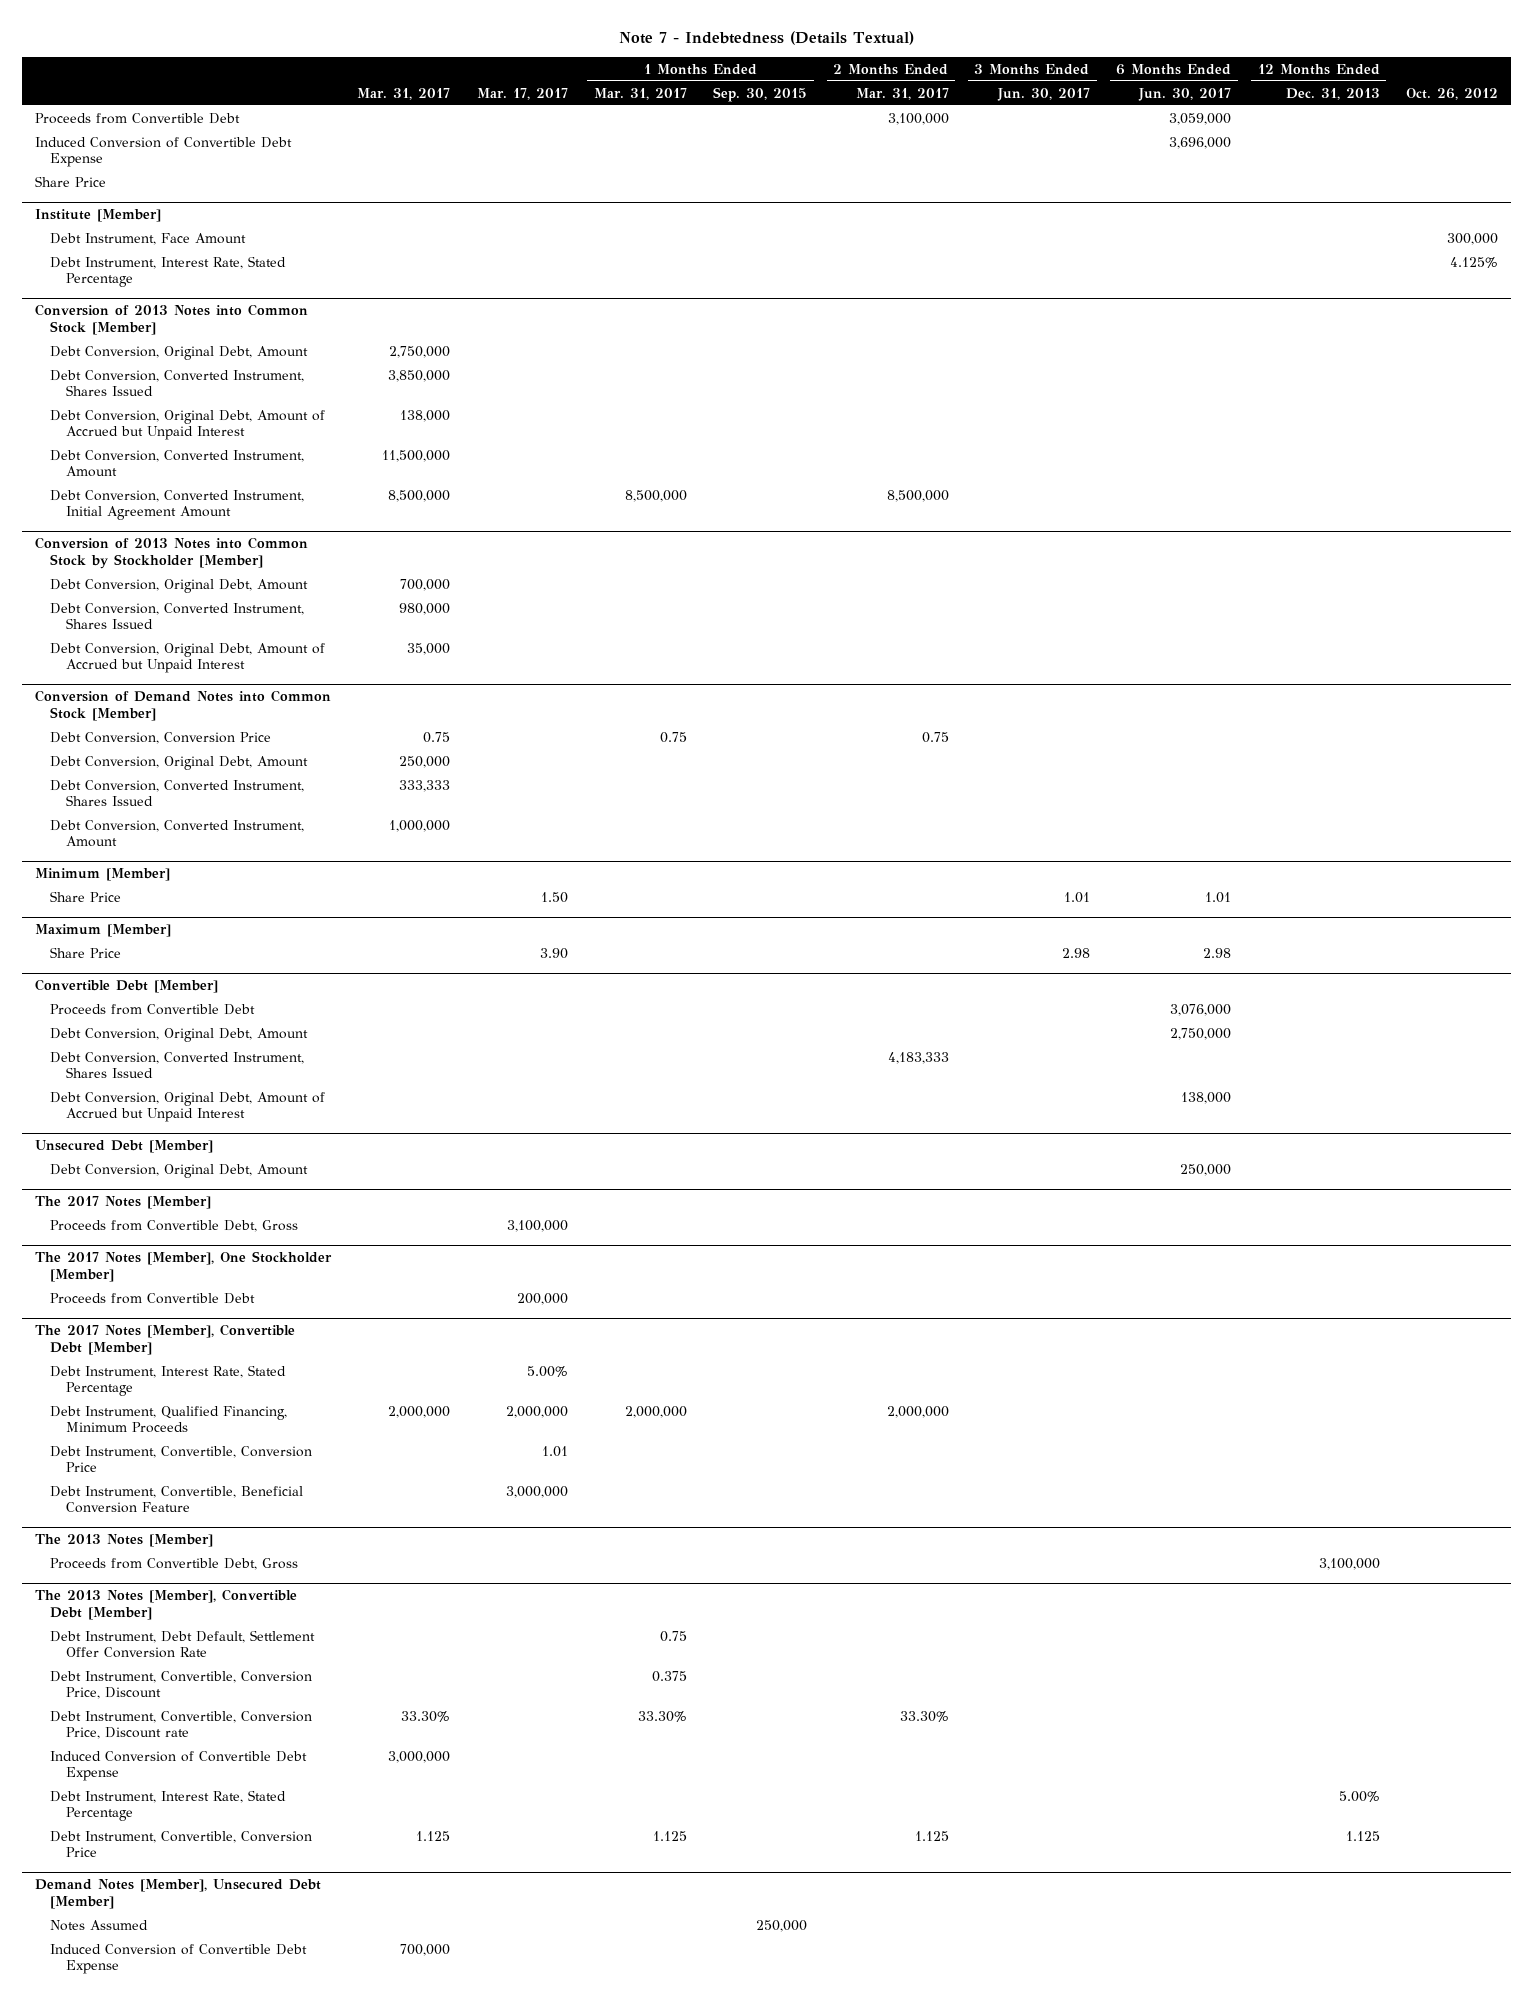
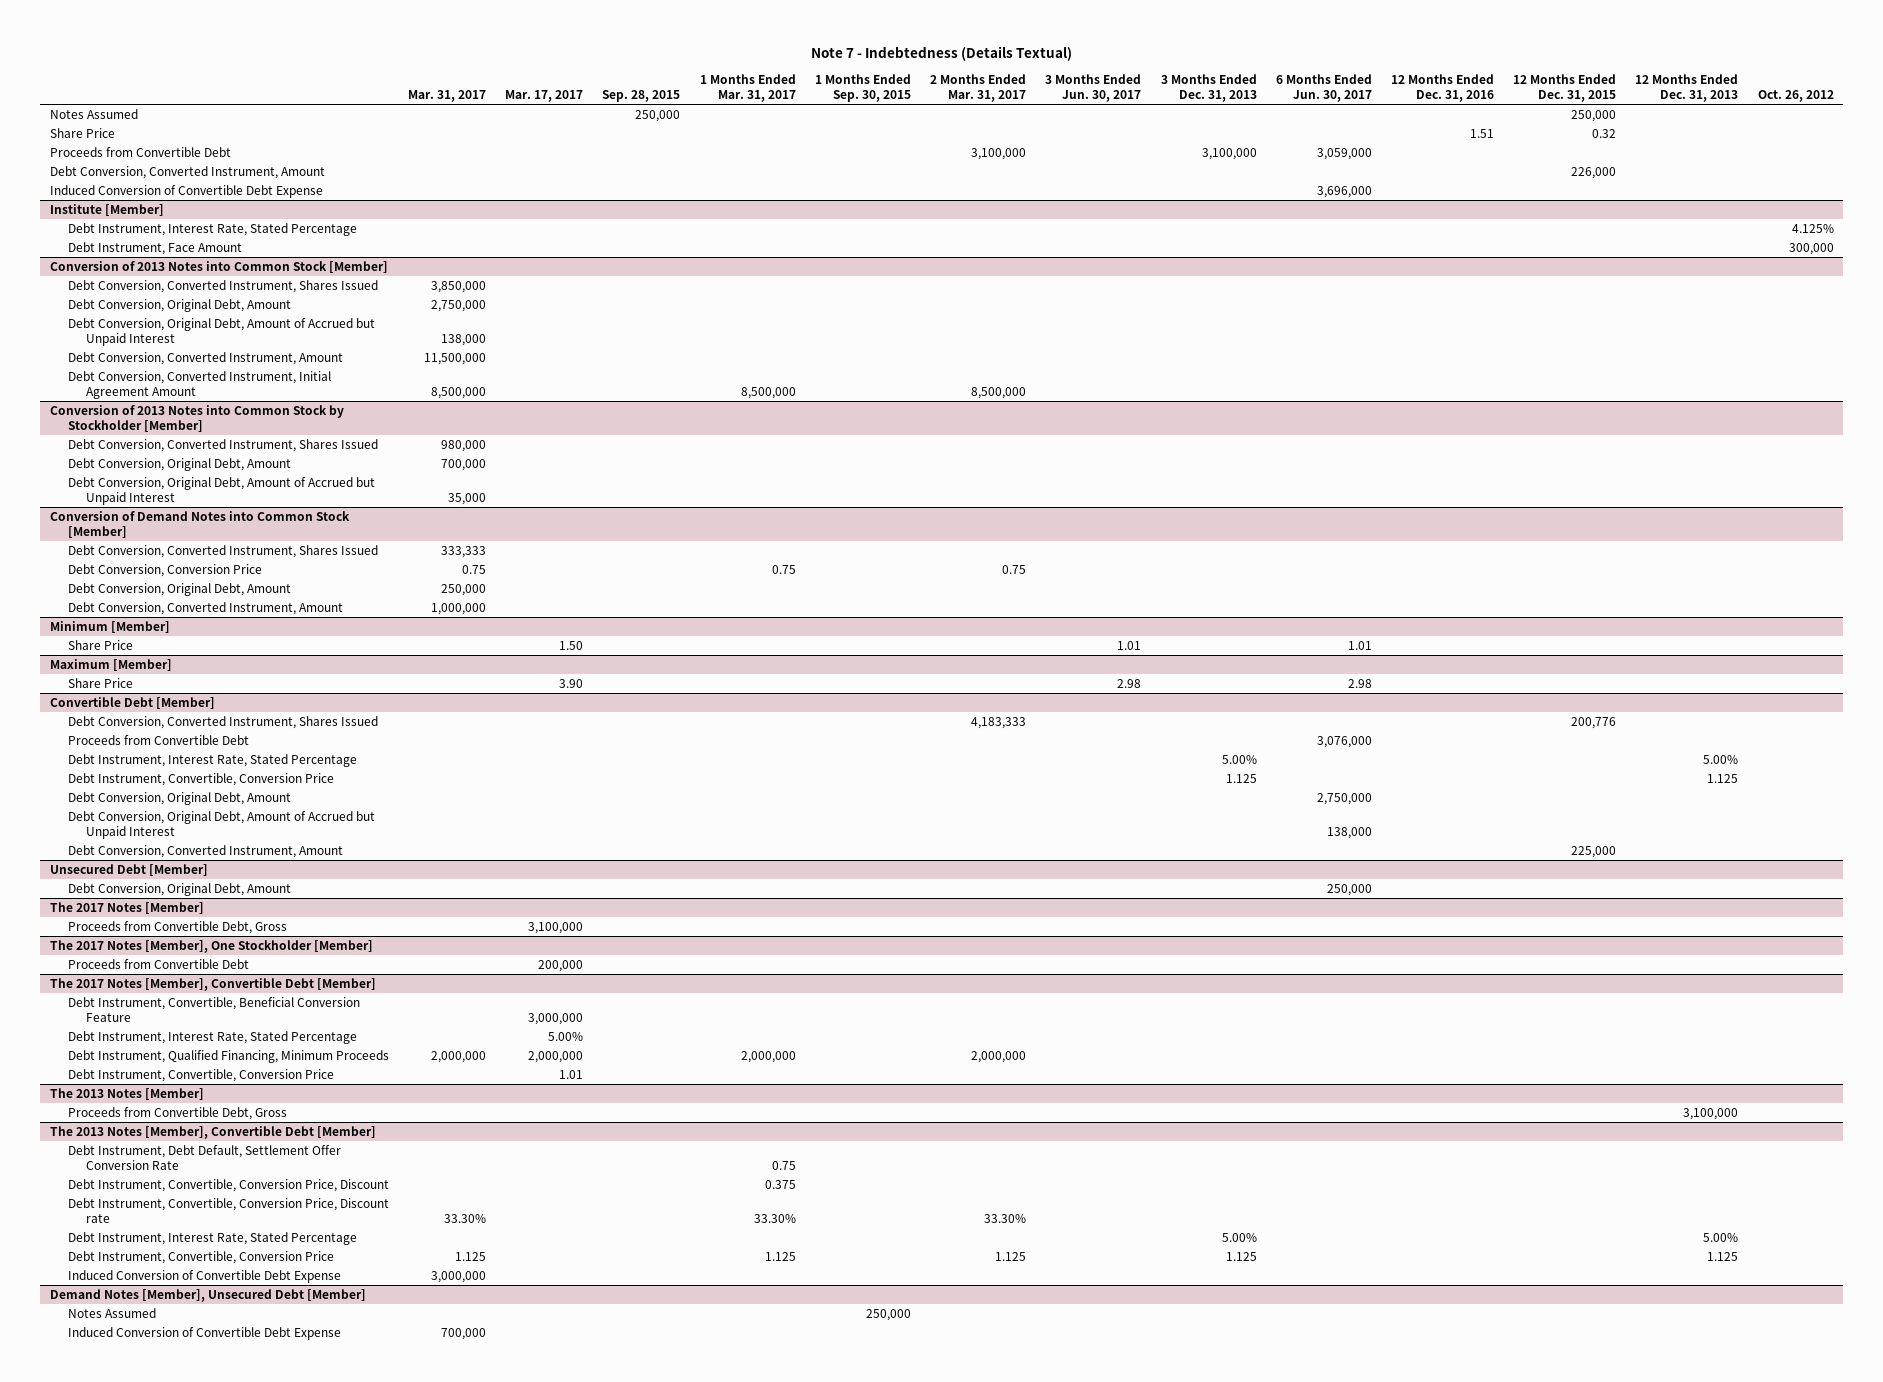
none -> [602,90,681,103] Sep. 28, 2015
none -> [1160,74,1257,103] 3 Months Ended Dec. 31, 2013
none -> [1390,74,1494,103] 12 Months Ended Dec. 31, 2016
none -> [1513,74,1617,103] 12 Months Ended Dec. 31, 2015
none -> [49,108,138,119] Notes Assumed
[34,175,106,187] Share Price -> [49,127,115,138] Share Price
none -> [49,165,325,179] Debt Conversion, Converted Instrument, Amount
[50,232,247,245] Debt Instrument, Face Amount -> [67,241,242,255] Debt Instrument, Face Amount
[50,345,309,360] Debt Conversion, Original Debt, Amount -> [67,298,291,312] Debt Conversion, Original Debt, Amount
[50,578,309,593] Debt Conversion, Original Debt, Amount -> [67,457,291,471] Debt Conversion, Original Debt, Amount
[50,779,305,807] Debt Conversion, Converted Instrument, Shares Issued -> [67,544,378,558] Debt Conversion, Converted Instrument, Shares Issued
[50,1051,305,1079] Debt Conversion, Converted Instrument, Shares Issued -> [67,715,378,729] Debt Conversion, Converted Instrument, Shares Issued
none -> [67,753,357,767] Debt Instrument, Interest Rate, Stated Percentage
none -> [67,772,334,786] Debt Instrument, Convertible, Conversion Price
none -> [67,844,343,858] Debt Conversion, Converted Instrument, Amount
[50,1485,304,1514] Debt Instrument, Convertible, Beneficial Conversion Feature -> [67,996,360,1022] Debt Instrument, Convertible, Beneficial Conversion Feature
[50,1750,308,1782] Induced Conversion of Convertible Debt Expense -> [67,1269,341,1283] Induced Conversion of Convertible Debt Expense

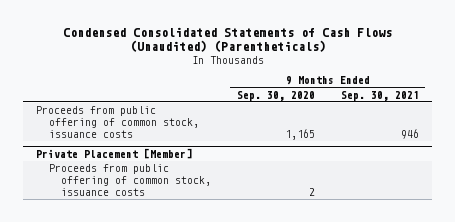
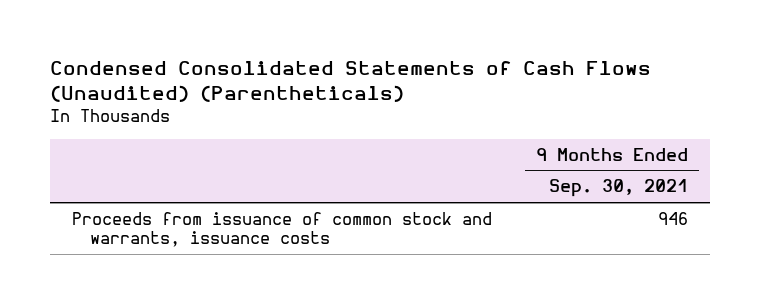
[236,90,315,101] Sep. 30, 2020 -> none
[36,148,193,160] Private Placement [Member] -> none
[48,164,211,196] Proceeds from public offering of common stock, issuance costs -> none
[36,106,199,138] Proceeds from public offering of common stock, issuance costs -> [72,212,493,247] Proceeds from issuance of common stock and warrants, issuance costs

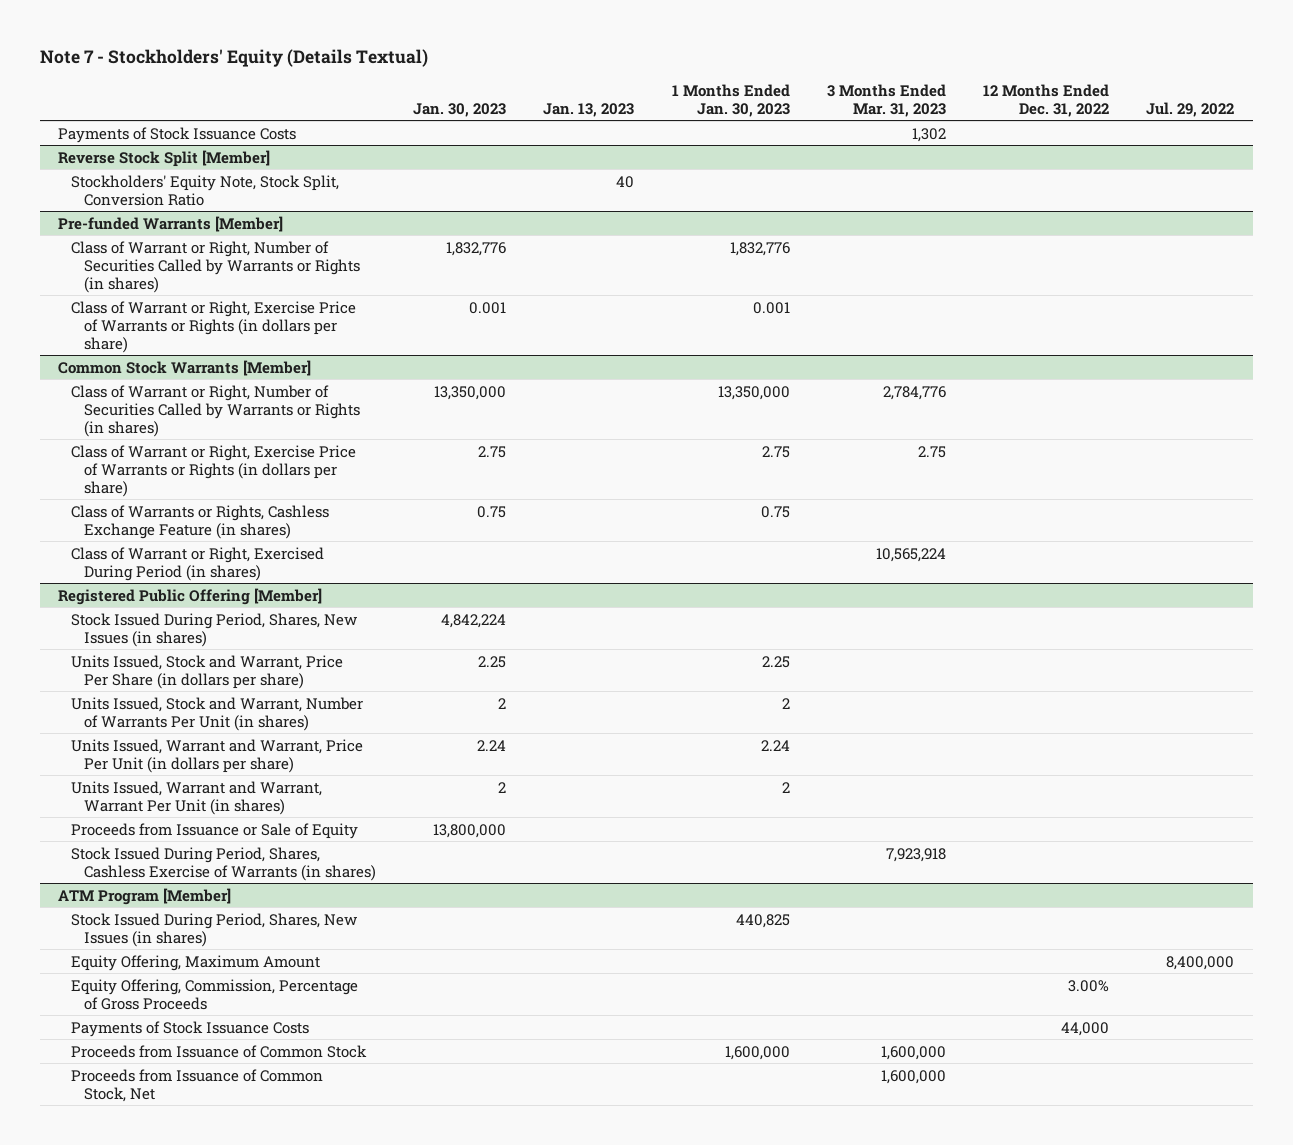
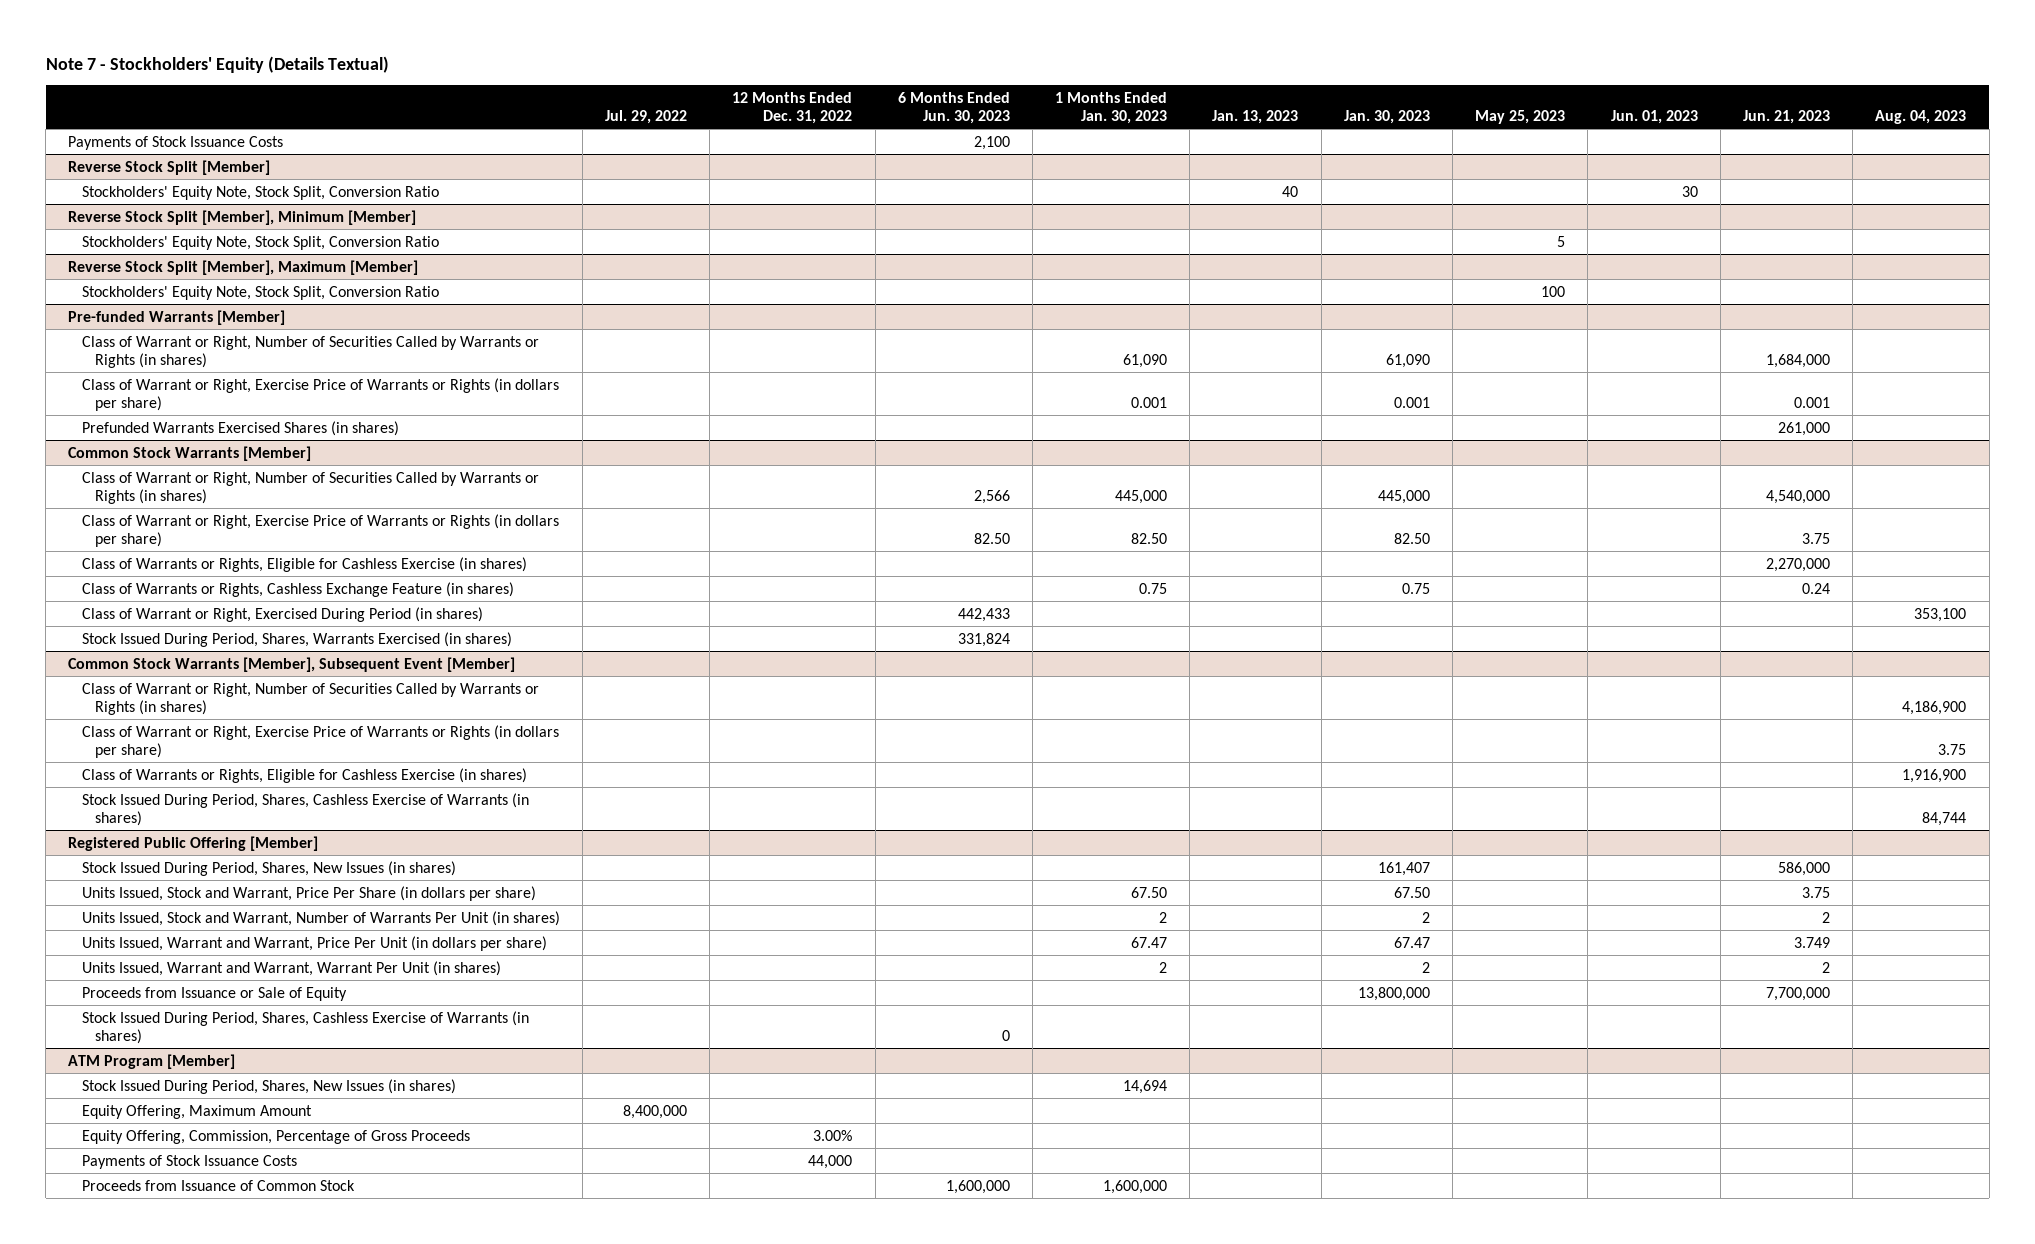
[826,83,946,117] 3 Months Ended Mar. 31, 2023 -> none
none -> [897,91,1010,124] 6 Months Ended Jun. 30, 2023
none -> [1475,109,1566,124] May 25, 2023
none -> [1610,109,1698,124] Jun. 01, 2023
none -> [1742,109,1830,124] Jun. 21, 2023
none -> [1875,109,1967,124] Aug. 04, 2023
none -> [68,209,417,225] Reverse Stock Split [Member], Minimum [Member]
none -> [81,235,439,250] Stockholders' Equity Note, Stock Split, Conversion Ratio
none -> [68,259,419,275] Reverse Stock Split [Member], Maximum [Member]
none -> [81,285,439,300] Stockholders' Equity Note, Stock Split, Conversion Ratio
[445,241,506,256] 1,832,776 -> [1385,353,1430,368] 61,090
[729,241,790,256] 1,832,776 -> [1123,353,1168,368] 61,090
none -> [81,420,399,436] Prefunded Warrants Exercised Shares (in shares)
[433,385,506,400] 13,350,000 -> [1377,489,1430,504] 445,000
[717,385,790,400] 13,350,000 -> [1115,489,1168,504] 445,000
[477,445,506,458] 2.75 -> [1393,532,1430,544] 82.50
[761,445,790,458] 2.75 -> [1131,532,1168,544] 82.50
none -> [81,556,527,572] Class of Warrants or Rights, Eligible for Cashless Exercise (in shares)
none -> [81,631,512,647] Stock Issued During Period, Shares, Warrants Exercised (in shares)
none -> [68,656,516,672] Common Stock Warrants [Member], Subsequent Event [Member]
none -> [81,682,539,715] Class of Warrant or Right, Number of Securities Called by Warrants or Rights (in shares)
none -> [81,724,559,758] Class of Warrant or Right, Exercise Price of Warrants or Rights (in dollars per share)
none -> [81,767,527,783] Class of Warrants or Rights, Eligible for Cashless Exercise (in shares)
none -> [81,792,529,826] Stock Issued During Period, Shares, Cashless Exercise of Warrants (in shares)
[440,613,506,628] 4,842,224 -> [1377,861,1430,876] 161,407
[477,655,506,668] 2.25 -> [1393,886,1430,898] 67.50
[761,655,790,668] 2.25 -> [1131,886,1168,898] 67.50
[476,739,506,751] 2.24 -> [1393,936,1430,948] 67.47
[760,739,790,751] 2.24 -> [1131,936,1168,948] 67.47
[735,913,790,928] 440,825 -> [1123,1079,1168,1094] 14,694
[70,1068,323,1102] Proceeds from Issuance of Common Stock, Net -> none

